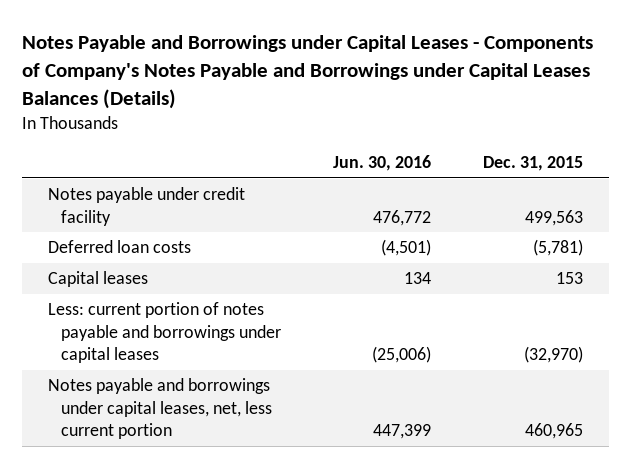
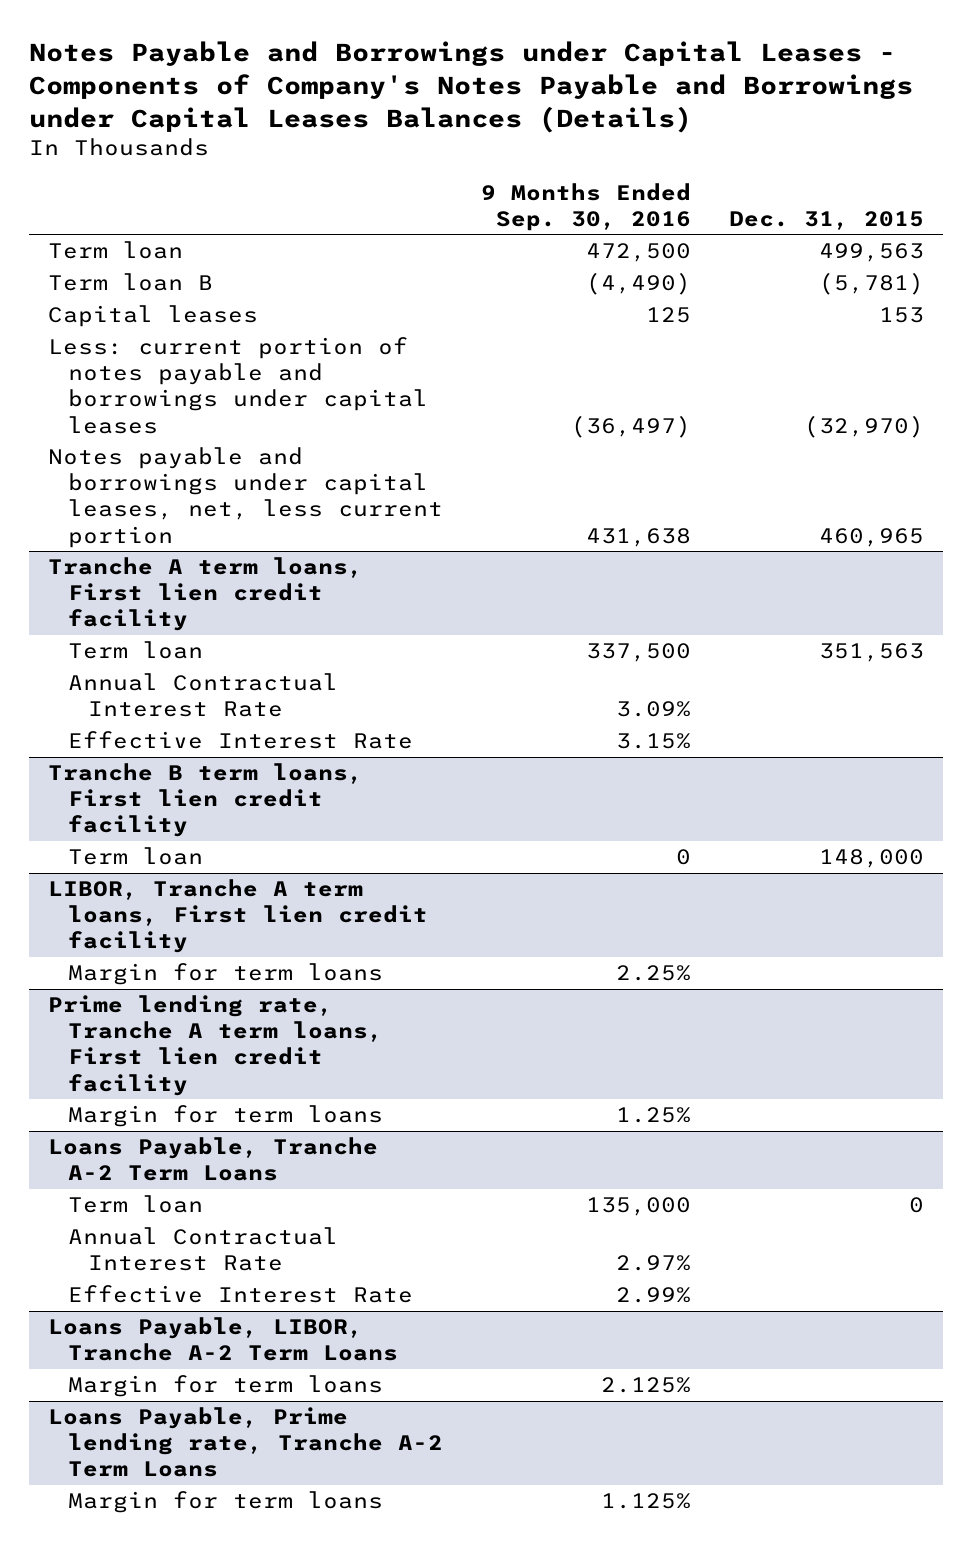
[332,155,431,172] Jun. 30, 2016 -> none
none -> [481,182,692,231] 9 Months Ended Sep. 30, 2016
[47,187,245,226] Notes payable under credit facility -> [47,241,183,260] Term loan
[47,240,191,254] Deferred loan costs -> [47,273,213,292] Term loan B
none -> [47,557,363,632] Tranche A term loans, First lien credit facility
none -> [67,641,203,660] Term loan
none -> [67,673,338,718] Annual Contractual Interest Rate
none -> [67,731,413,750] Effective Interest Rate
none -> [47,763,363,838] Tranche B term loans, First lien credit facility
none -> [67,847,203,866] Term loan
none -> [47,879,428,954] LIBOR, Tranche A term loans, First lien credit facility
none -> [67,963,383,986] Margin for term loans
none -> [47,995,383,1096] Prime lending rate, Tranche A term loans, First lien credit facility
none -> [67,1105,383,1128] Margin for term loans
none -> [47,1137,378,1182] Loans Payable, Tranche A-2 Term Loans
none -> [67,1195,203,1214] Term loan
none -> [67,1227,338,1272] Annual Contractual Interest Rate
none -> [67,1285,413,1304] Effective Interest Rate
none -> [47,1317,398,1362] Loans Payable, LIBOR, Tranche A-2 Term Loans
none -> [67,1375,383,1398] Margin for term loans
none -> [47,1407,443,1478] Loans Payable, Prime lending rate, Tranche A-2 Term Loans
none -> [67,1491,383,1514] Margin for term loans

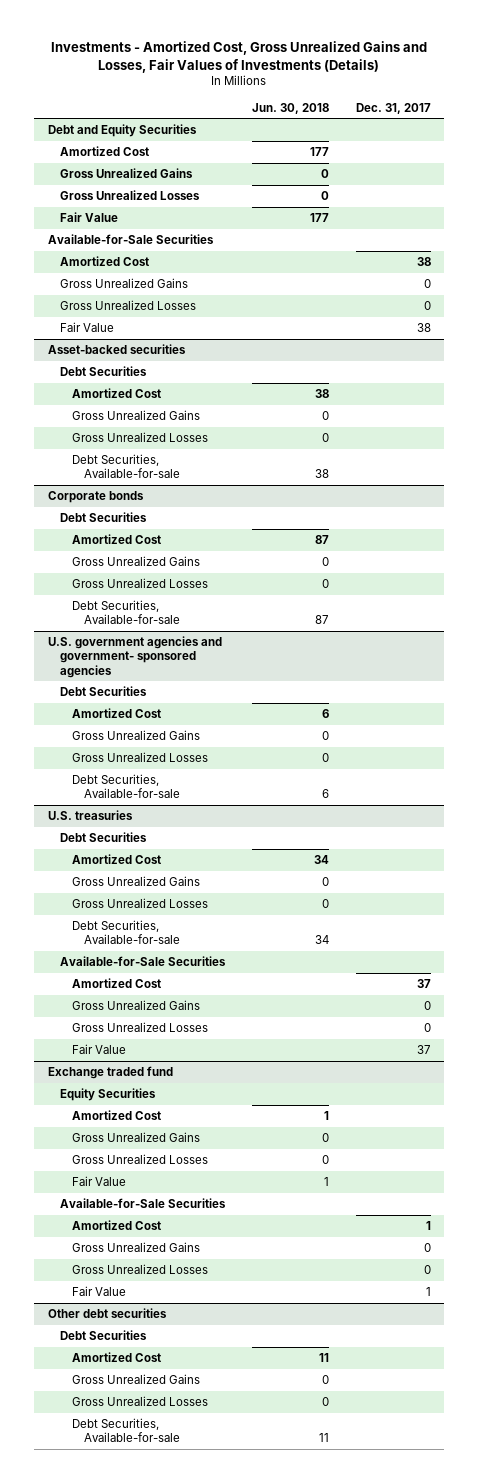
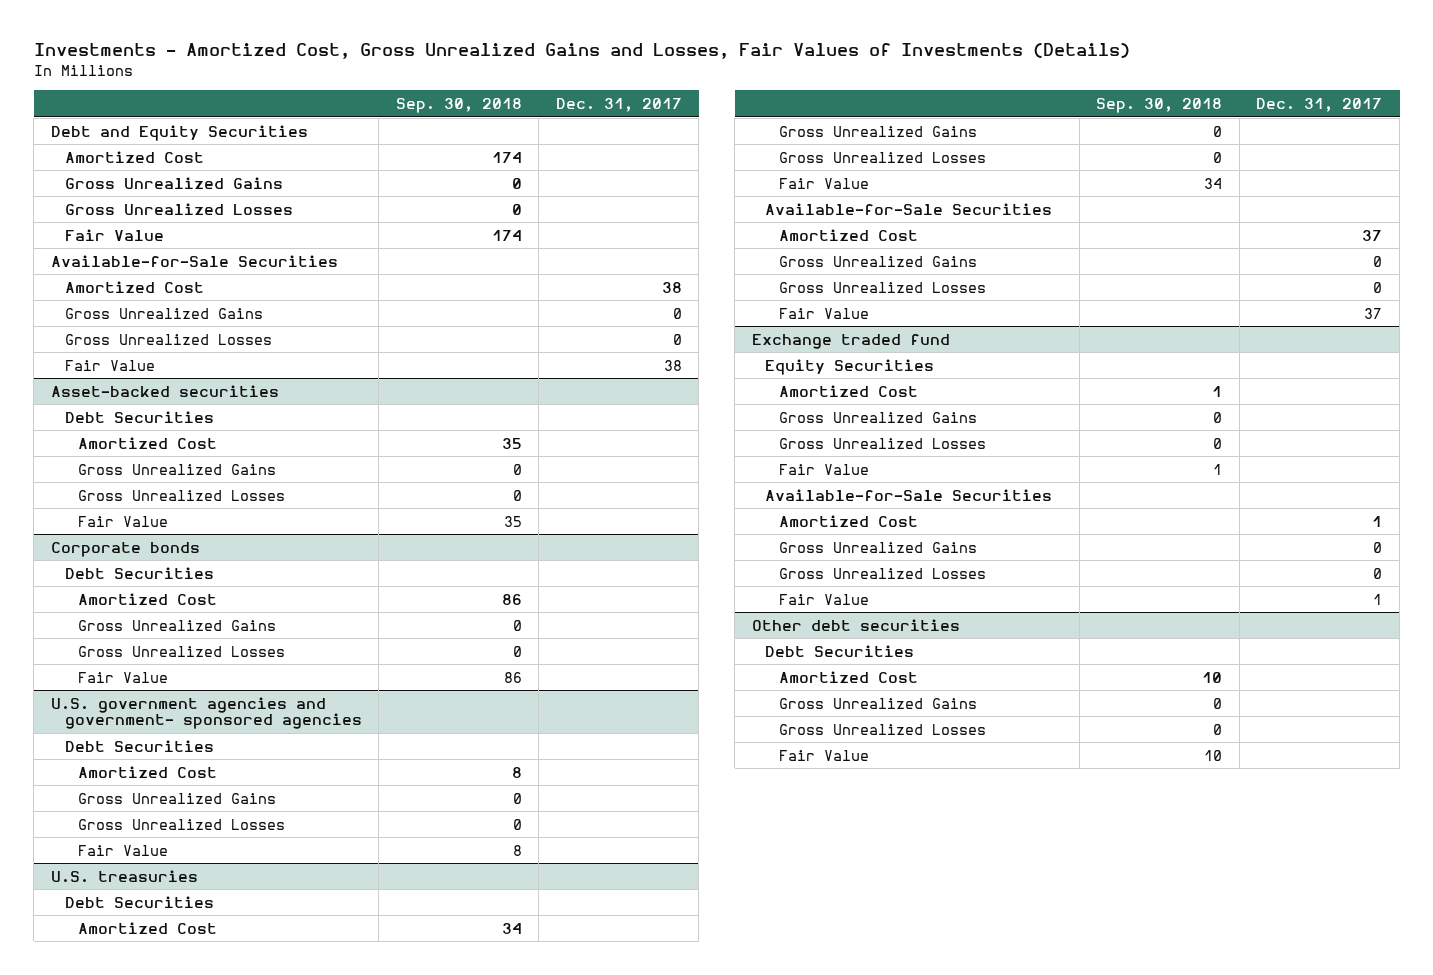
[251,102,329,114] Jun. 30, 2018 -> none
none -> [395,97,522,113] Sep. 30, 2018
[71,453,180,479] Debt Securities, Available-for-sale -> [78,515,169,527] Fair Value
[71,599,180,625] Debt Securities, Available-for-sale -> [78,671,169,683] Fair Value
[71,773,180,799] Debt Securities, Available-for-sale -> [78,844,169,856] Fair Value
[71,919,180,945] Debt Securities, Available-for-sale -> [779,177,870,189] Fair Value
[71,1417,180,1443] Debt Securities, Available-for-sale -> [779,749,870,761] Fair Value

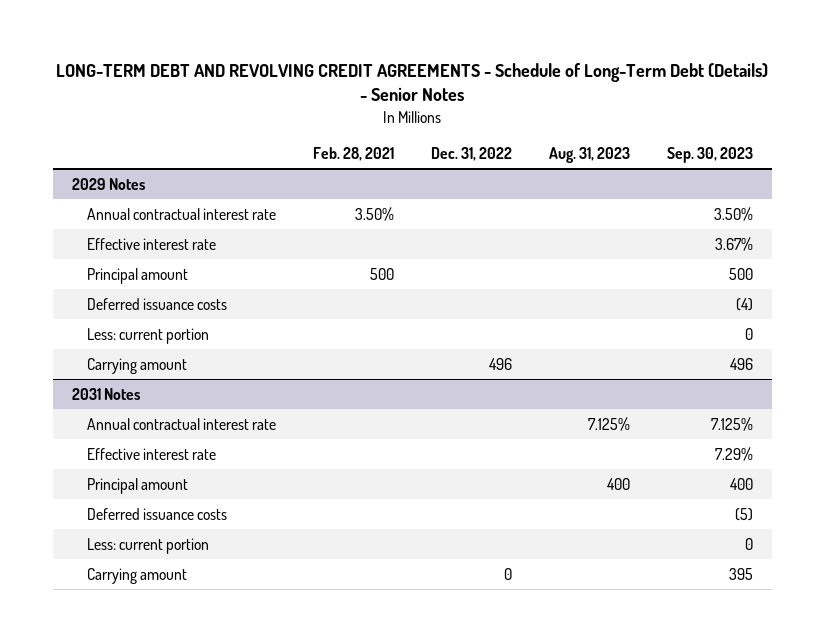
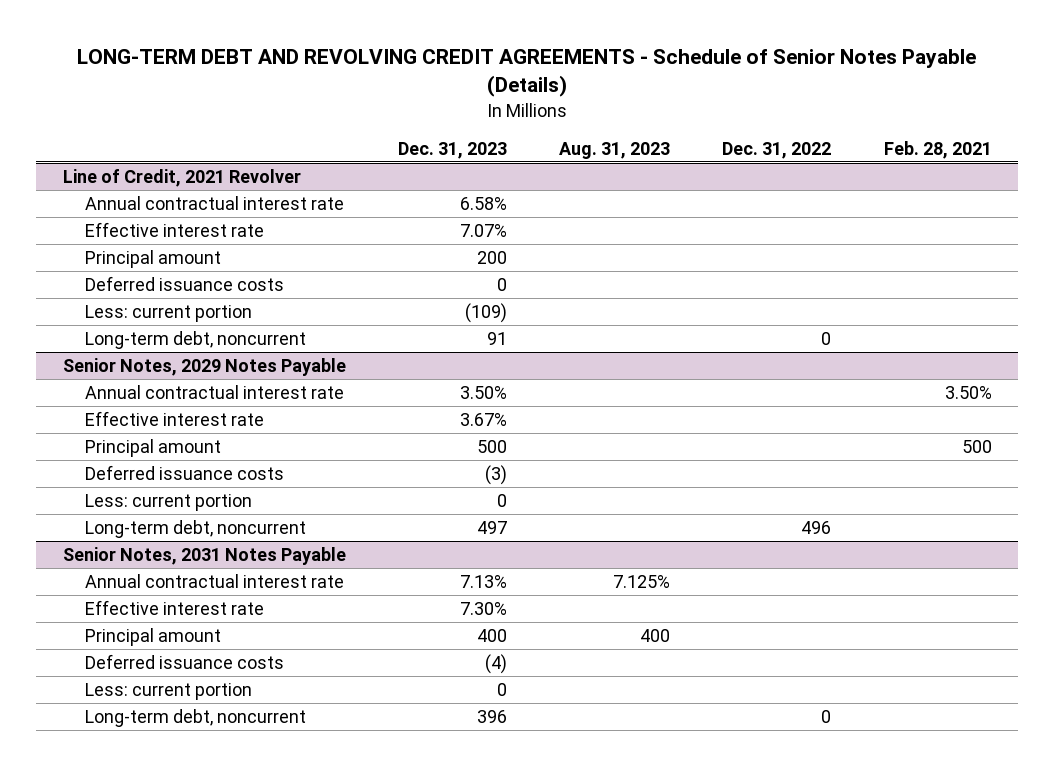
[56,63,769,102] LONG-TERM DEBT AND REVOLVING CREDIT AGREEMENTS - Schedule of Long-Term Debt (Details) - Senior Notes -> [77,49,977,98] LONG-TERM DEBT AND REVOLVING CREDIT AGREEMENTS - Schedule of Senior Notes Payable (Details)
[667,146,754,163] Sep. 30, 2023 -> none
none -> [397,141,507,159] Dec. 31, 2023
none -> [62,168,301,187] Line of Credit, 2021 Revolver
none -> [84,195,344,210] Annual contractual interest rate
none -> [84,221,264,237] Effective interest rate
none -> [84,249,221,268] Principal amount
none -> [84,275,284,291] Deferred issuance costs
none -> [84,304,252,322] Less: current portion
none -> [84,330,306,349] Long-term debt, noncurrent
[71,177,145,190] 2029 Notes -> [62,357,346,376] Senior Notes, 2029 Notes Payable
[86,357,187,374] Carrying amount -> [84,519,306,538] Long-term debt, noncurrent
[71,387,140,400] 2031 Notes -> [62,546,346,565] Senior Notes, 2031 Notes Payable
[86,567,187,584] Carrying amount -> [84,708,306,727] Long-term debt, noncurrent

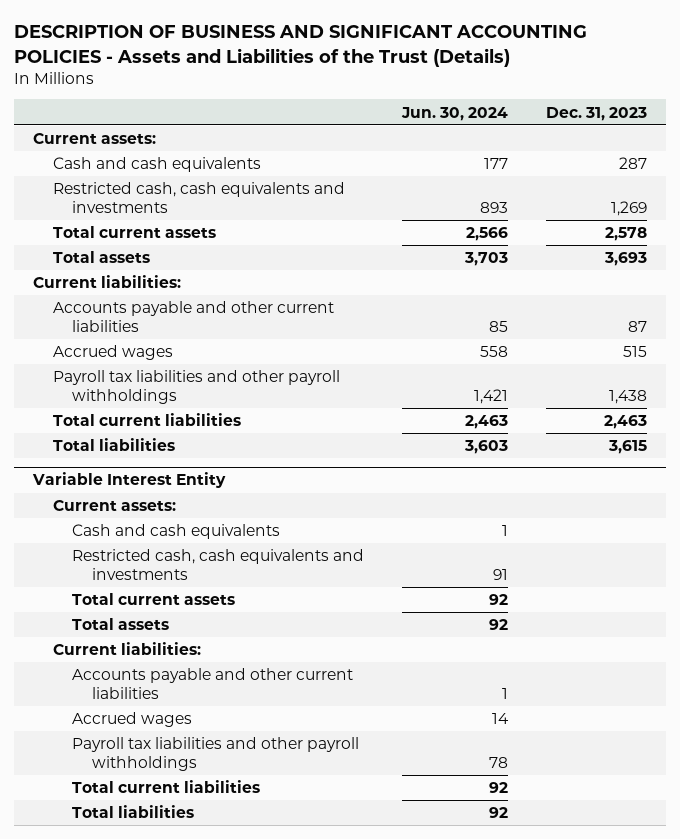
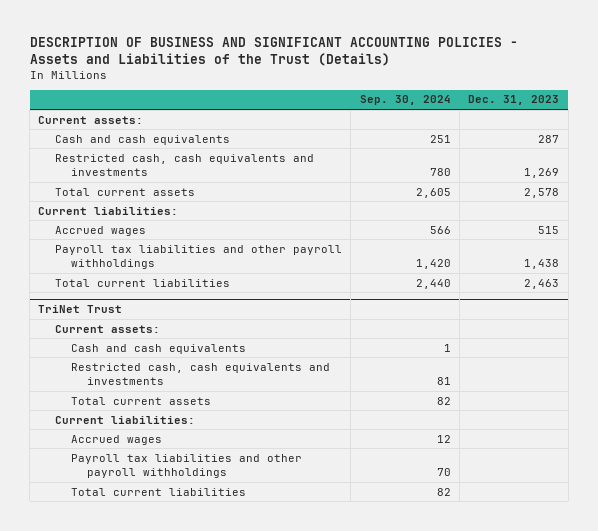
[401,106,509,121] Jun. 30, 2024 -> none
none -> [359,95,451,106] Sep. 30, 2024
[52,251,150,264] Total assets -> none
[52,301,334,332] Accounts payable and other current liabilities -> none
[52,438,175,452] Total liabilities -> none
[32,472,227,489] Variable Interest Entity -> none
[52,500,176,512] Current assets: -> none
[72,524,281,540] Cash and cash equivalents -> none
[72,549,365,580] Restricted cash, cash equivalents and investments -> none
[72,593,236,606] Total current assets -> none
[72,618,170,631] Total assets -> none
[52,642,201,656] Current liabilities: -> none
[72,668,354,699] Accounts payable and other current liabilities -> none
[72,712,193,728] Accrued wages -> none
[72,737,360,771] Payroll tax liabilities and other payroll withholdings -> none
[72,780,261,794] Total current liabilities -> none
[72,805,195,819] Total liabilities -> none
none -> [38,304,123,313] TriNet Trust
none -> [54,324,160,333] Current assets:
none -> [71,343,247,354] Cash and cash equivalents
none -> [71,362,331,385] Restricted cash, cash equivalents and investments
none -> [71,396,212,405] Total current assets
none -> [54,415,195,424] Current liabilities:
none -> [71,434,163,445] Accrued wages
none -> [71,453,303,478] Payroll tax liabilities and other payroll withholdings
none -> [71,487,247,496] Total current liabilities

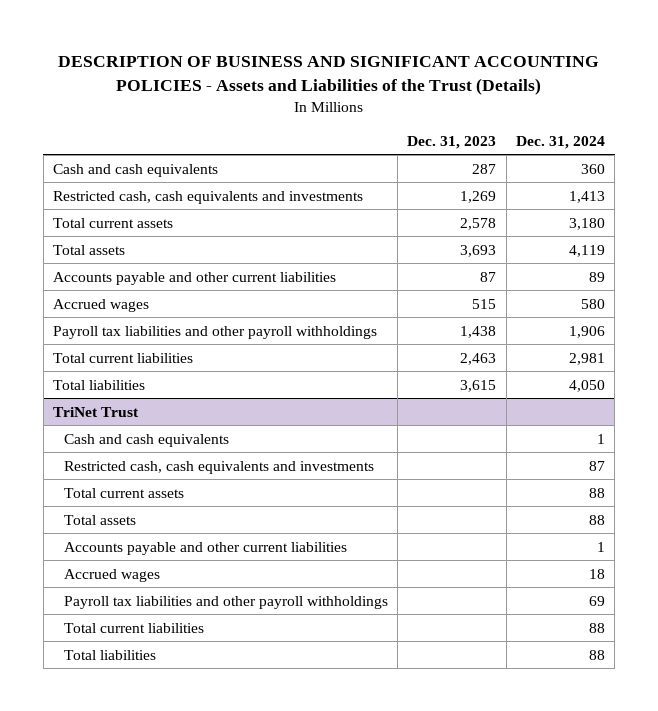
[359,95,451,106] Sep. 30, 2024 -> none
none -> [515,135,605,149] Dec. 31, 2024
[38,115,144,124] Current assets: -> none
[38,206,179,215] Current liabilities: -> none
none -> [52,244,125,255] Total assets
none -> [52,271,336,285] Accounts payable and other current liabilities
none -> [52,379,145,390] Total liabilities
[54,324,160,333] Current assets: -> none
[54,415,195,424] Current liabilities: -> none
none -> [64,514,137,525] Total assets
none -> [64,541,348,555] Accounts payable and other current liabilities
none -> [64,649,157,660] Total liabilities

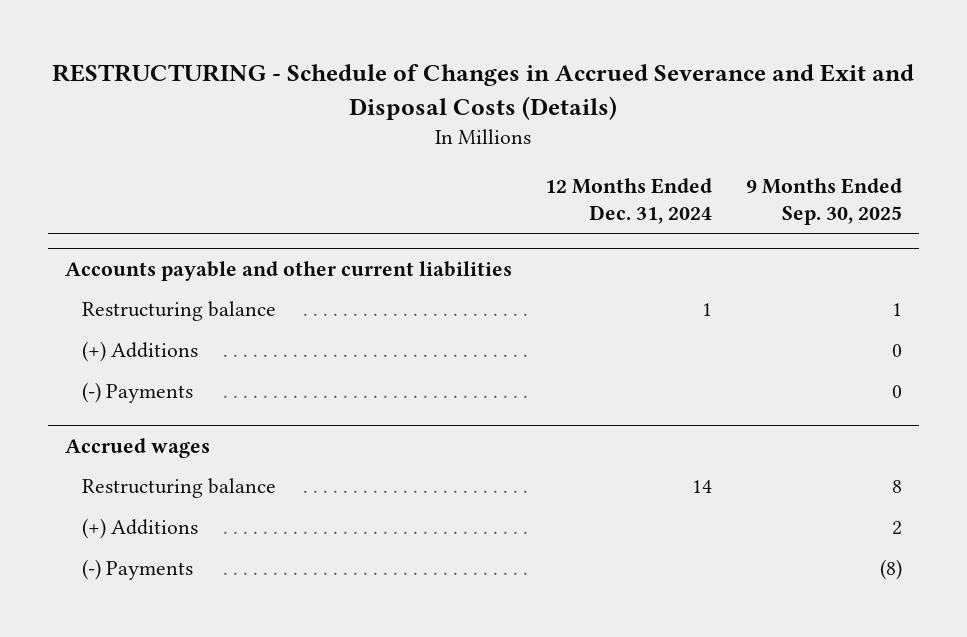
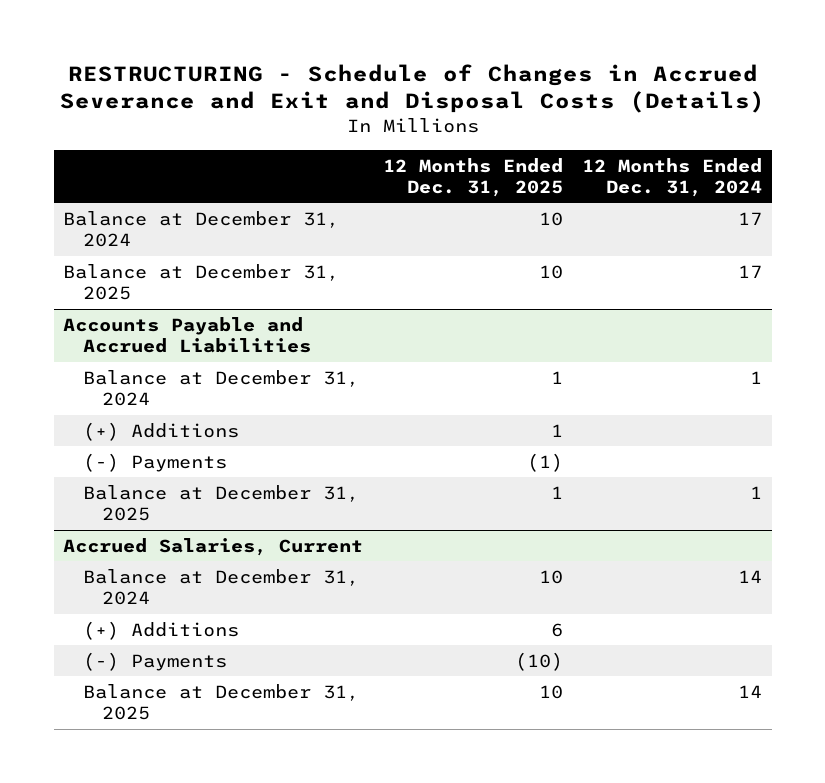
[745,178,902,226] 9 Months Ended Sep. 30, 2025 -> none
none -> [382,157,563,198] 12 Months Ended Dec. 31, 2025
none -> [63,210,340,248] Balance at December 31, 2024
none -> [63,263,340,301] Balance at December 31, 2025
[64,260,512,281] Accounts payable and other current liabilities -> [63,316,311,354] Accounts Payable and Accrued Liabilities
[81,301,276,322] Restructuring balance -> [82,369,359,407] Balance at December 31, 2024
none -> [82,484,359,522] Balance at December 31, 2025
[64,437,210,458] Accrued wages -> [63,537,364,556] Accrued Salaries, Current
[81,478,276,499] Restructuring balance -> [82,568,359,606] Balance at December 31, 2024
none -> [82,683,359,721] Balance at December 31, 2025

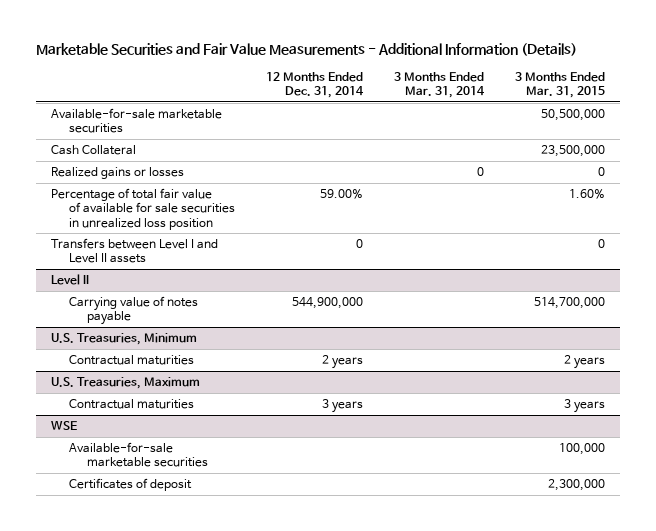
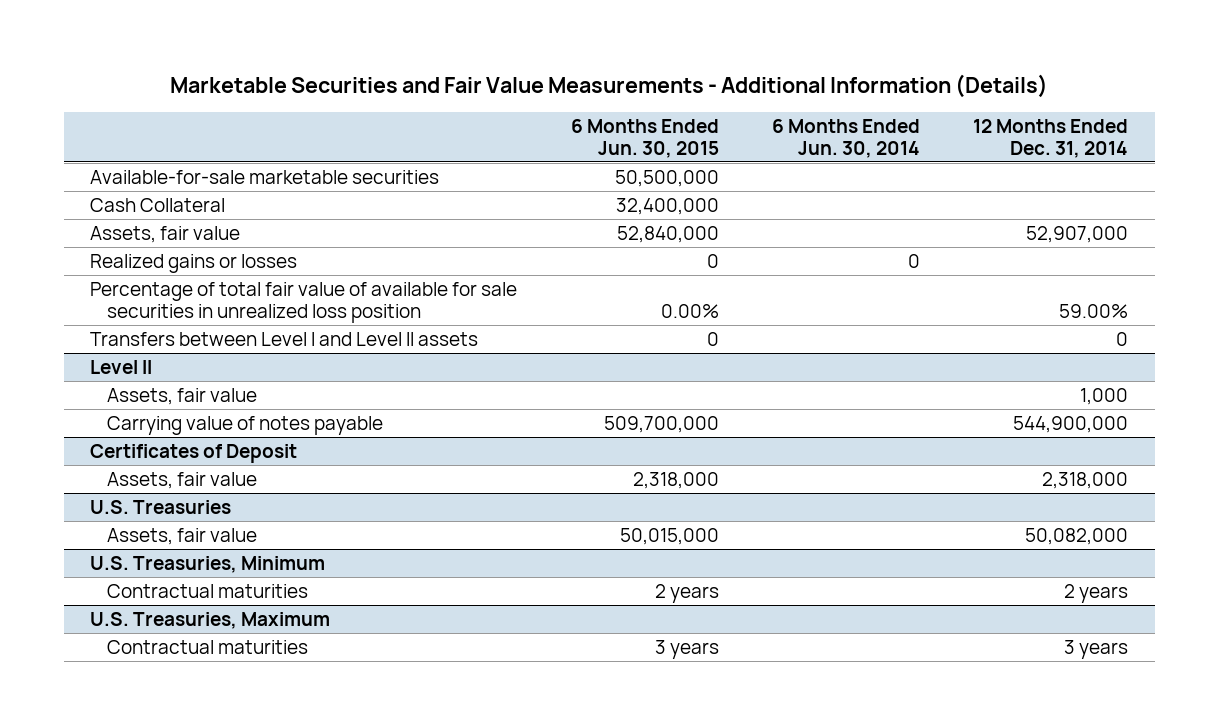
[393,71,485,99] 3 Months Ended Mar. 31, 2014 -> none
[514,71,605,99] 3 Months Ended Mar. 31, 2015 -> none
none -> [570,118,719,158] 6 Months Ended Jun. 30, 2015
none -> [772,118,921,158] 6 Months Ended Jun. 30, 2014
none -> [90,225,241,243] Assets, fair value
none -> [106,387,257,405] Assets, fair value
none -> [90,443,298,463] Certificates of Deposit
none -> [106,471,257,489] Assets, fair value
none -> [90,499,232,514] U.S. Treasuries
none -> [106,527,257,545] Assets, fair value
[51,421,78,431] WSE -> none
[69,442,208,468] Available-for-sale marketable securities -> none
[69,478,193,492] Certificates of deposit -> none

